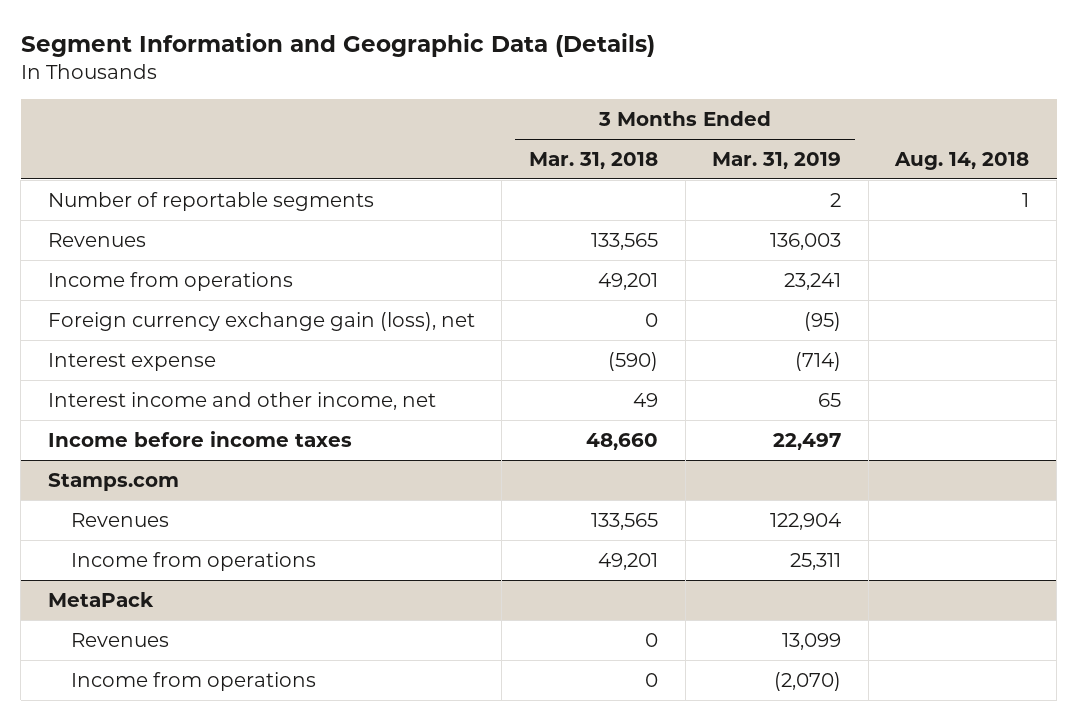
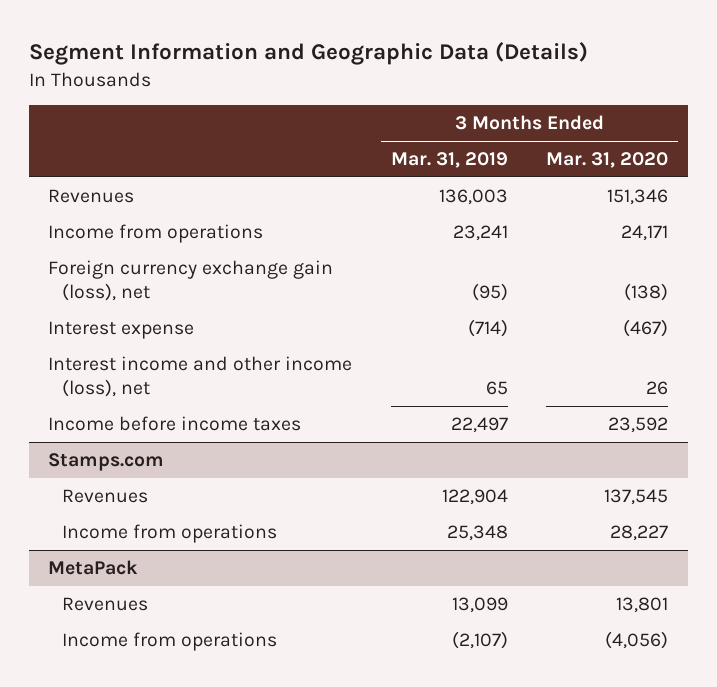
[528,151,658,169] Mar. 31, 2018 -> none
[894,151,1030,170] Aug. 14, 2018 -> none
none -> [546,152,669,169] Mar. 31, 2020
[47,191,374,211] Number of reportable segments -> none
[47,391,436,410] Interest income and other income, net -> [48,356,353,398] Interest income and other income (loss), net
[790,552,842,570] 25,311 -> [446,525,508,542] 25,348
[774,671,842,691] (2,070) -> [451,631,508,650] (2,107)

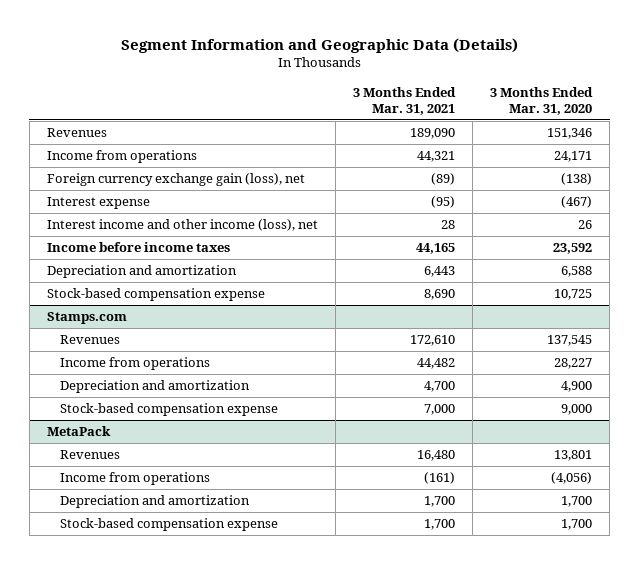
[390,152,508,169] Mar. 31, 2019 -> none
none -> [353,86,457,116] 3 Months Ended Mar. 31, 2021
none -> [46,265,237,279] Depreciation and amortization
none -> [46,288,265,302] Stock-based compensation expense
none -> [59,380,250,394] Depreciation and amortization
none -> [59,403,278,417] Stock-based compensation expense
none -> [59,495,250,509] Depreciation and amortization
none -> [59,518,278,532] Stock-based compensation expense

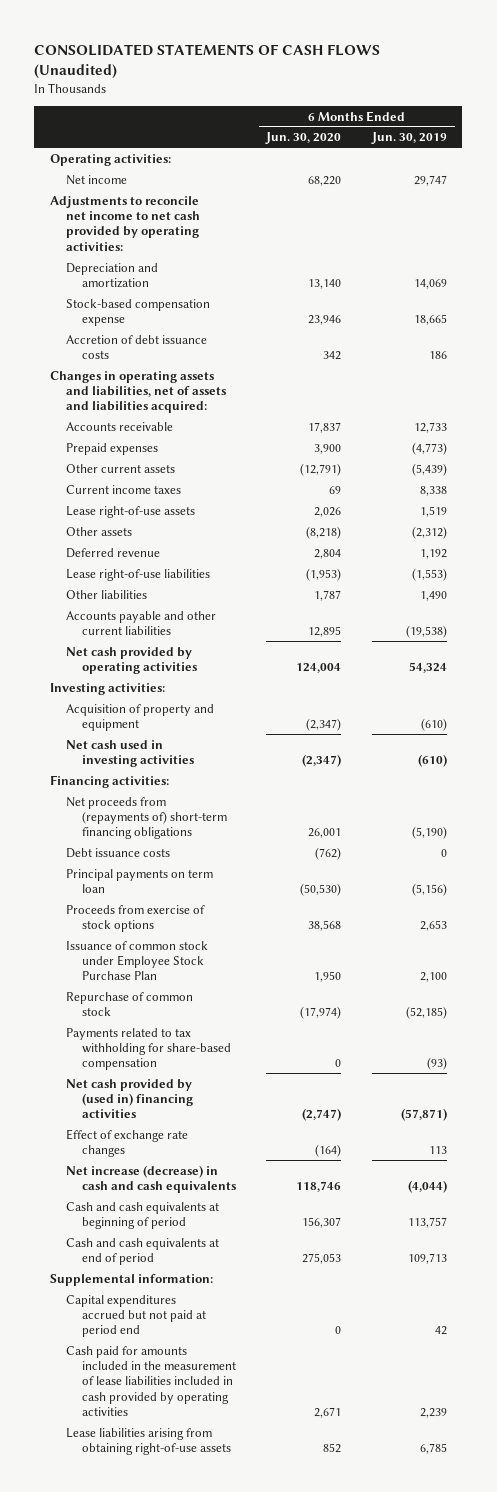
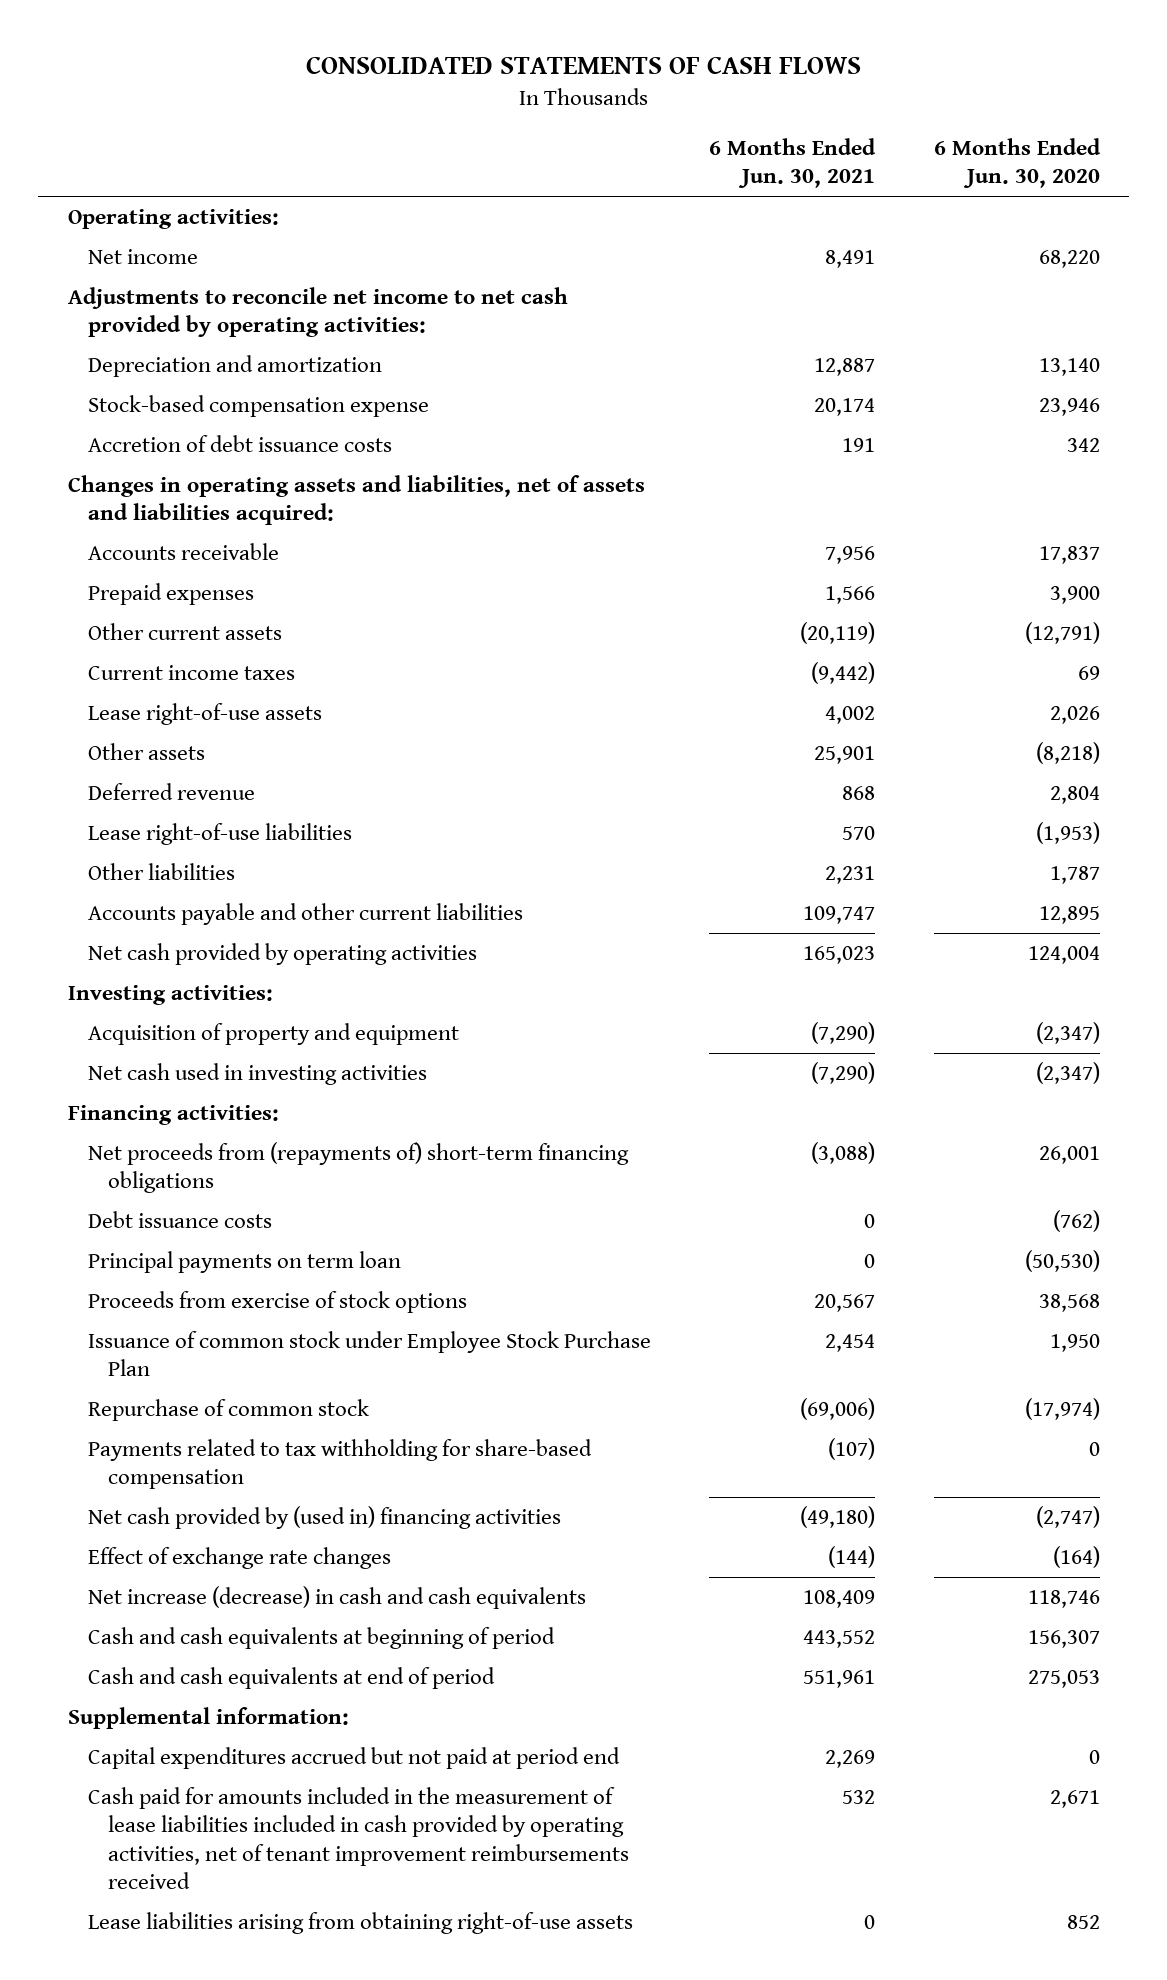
[34,43,381,80] CONSOLIDATED STATEMENTS OF CASH FLOWS (Unaudited) -> [305,56,861,75] CONSOLIDATED STATEMENTS OF CASH FLOWS
[371,132,448,145] Jun. 30, 2019 -> none
none -> [709,138,877,189] 6 Months Ended Jun. 30, 2021
[65,1345,236,1417] Cash paid for amounts included in the measurement of lease liabilities included in cash provided by operating activities -> [87,1786,629,1889] Cash paid for amounts included in the measurement of lease liabilities included in cash provided by operating activities, net of tenant improvement reimbursements received

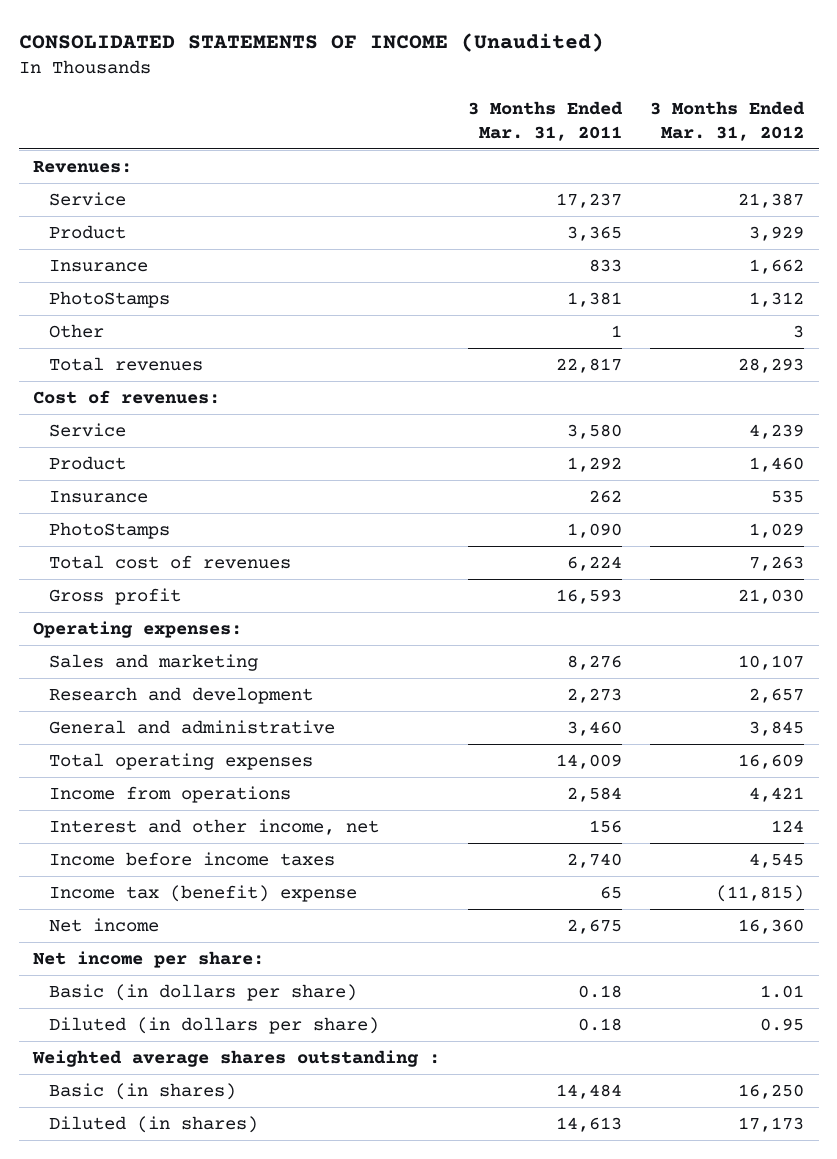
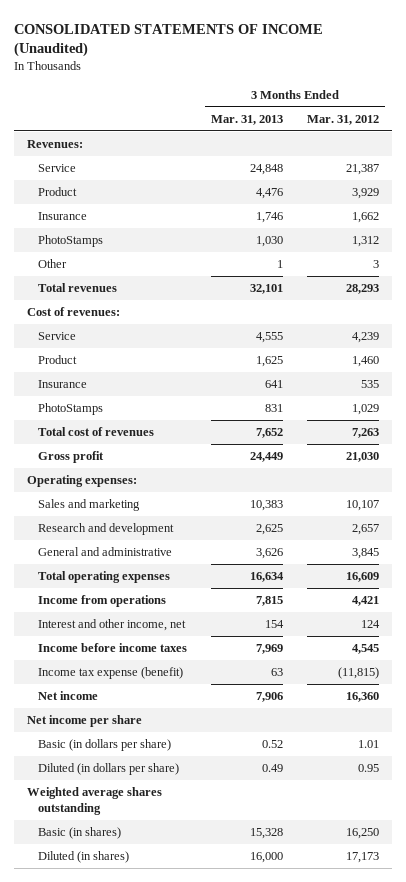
[468,101,624,142] 3 Months Ended Mar. 31, 2011 -> none
none -> [211,114,284,125] Mar. 31, 2013
[48,884,357,902] Income tax (benefit) expense -> [38,667,184,680] Income tax expense (benefit)
[32,950,264,968] Net income per share: -> [26,715,142,728] Net income per share
[31,1049,440,1067] Weighted average shares outstanding : -> [26,787,162,816] Weighted average shares outstanding

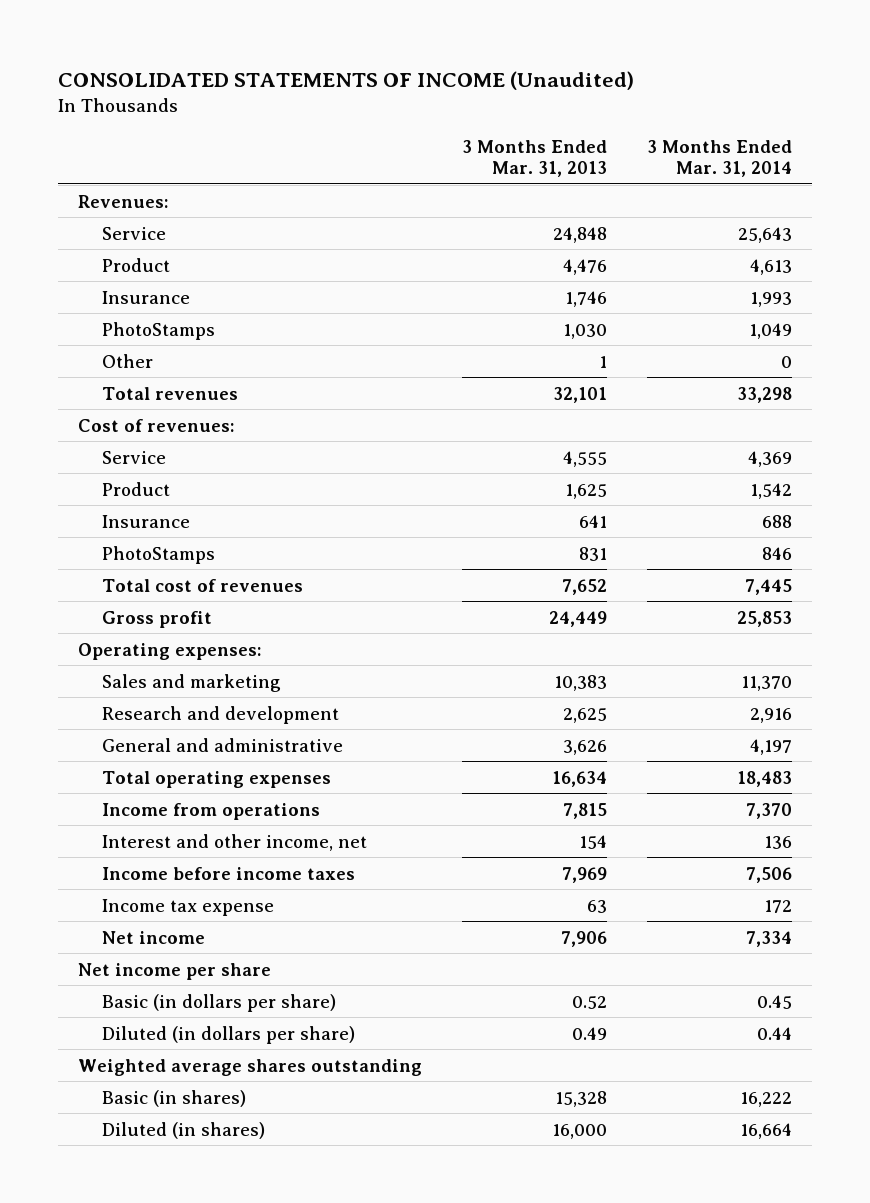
[307,114,380,125] Mar. 31, 2012 -> none
none -> [646,139,792,178] 3 Months Ended Mar. 31, 2014
[38,667,184,680] Income tax expense (benefit) -> [101,898,274,916] Income tax expense

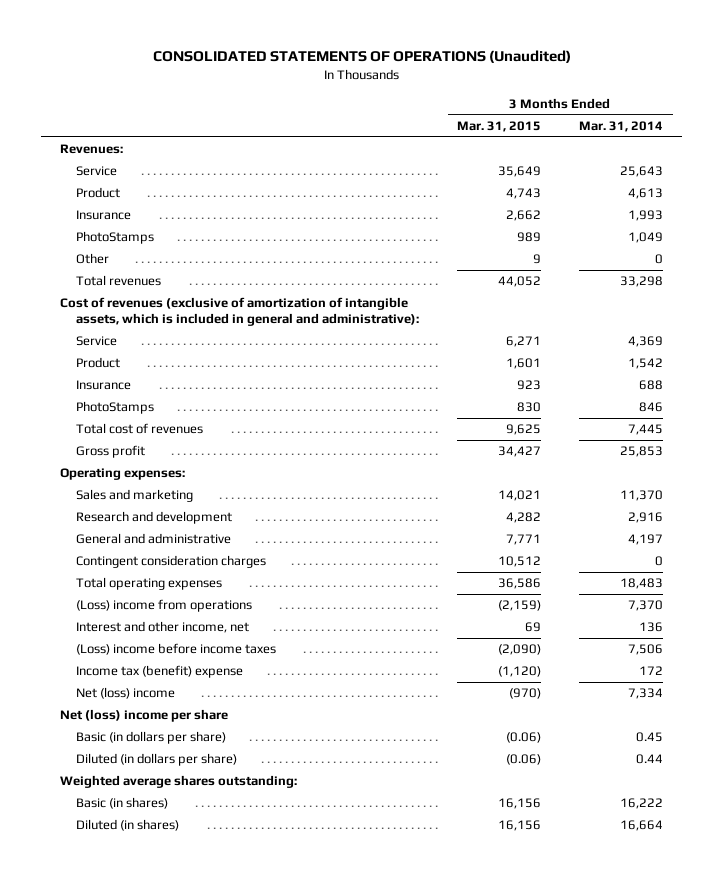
[58,70,635,90] CONSOLIDATED STATEMENTS OF INCOME (Unaudited) -> [152,50,571,64] CONSOLIDATED STATEMENTS OF OPERATIONS (Unaudited)
[461,139,607,178] 3 Months Ended Mar. 31, 2013 -> none
none -> [457,121,542,133] Mar. 31, 2015
[78,418,236,432] Cost of revenues: -> [59,297,420,326] Cost of revenues (exclusive of amortization of intangible assets, which is included in general and administrative):
none -> [76,555,267,569] Contingent consideration charges
[101,802,320,820] Income from operations -> [76,599,253,613] (Loss) income from operations
[101,866,355,880] Income before income taxes -> [76,643,277,656] (Loss) income before income taxes
[101,898,274,916] Income tax expense -> [76,665,244,679] Income tax (benefit) expense
[101,930,205,944] Net income -> [76,687,176,700] Net (loss) income
[78,962,272,980] Net income per share -> [59,709,228,723] Net (loss) income per share
[78,1058,423,1076] Weighted average shares outstanding -> [59,775,297,789] Weighted average shares outstanding:

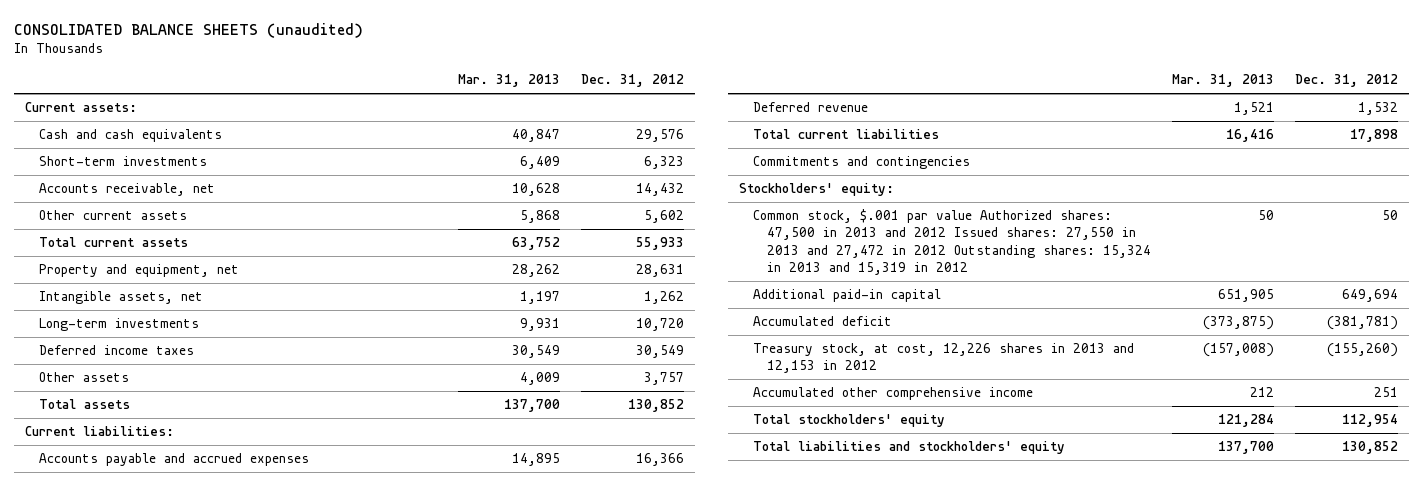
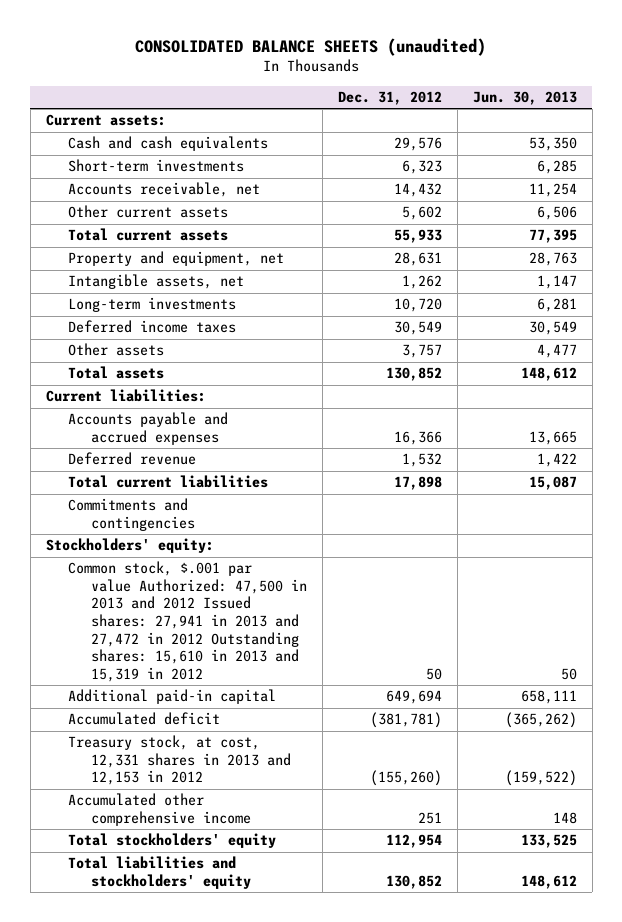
[457,74,560,88] Mar. 31, 2013 -> none
none -> [472,91,577,106] Jun. 30, 2013
[752,209,1151,276] Common stock, $.001 par value Authorized shares: 47,500 in 2013 and 2012 Issued shares: 27,550 in 2013 and 27,472 in 2012 Outstanding shares: 15,324 in 2013 and 15,319 in 2012 -> [68,561,308,682] Common stock, $.001 par value Authorized: 47,500 in 2013 and 2012 Issued shares: 27,941 in 2013 and 27,472 in 2012 Outstanding shares: 15,610 in 2013 and 15,319 in 2012
[752,343,1134,374] Treasury stock, at cost, 12,226 shares in 2013 and 12,153 in 2012 -> [68,735,292,786] Treasury stock, at cost, 12,331 shares in 2013 and 12,153 in 2012

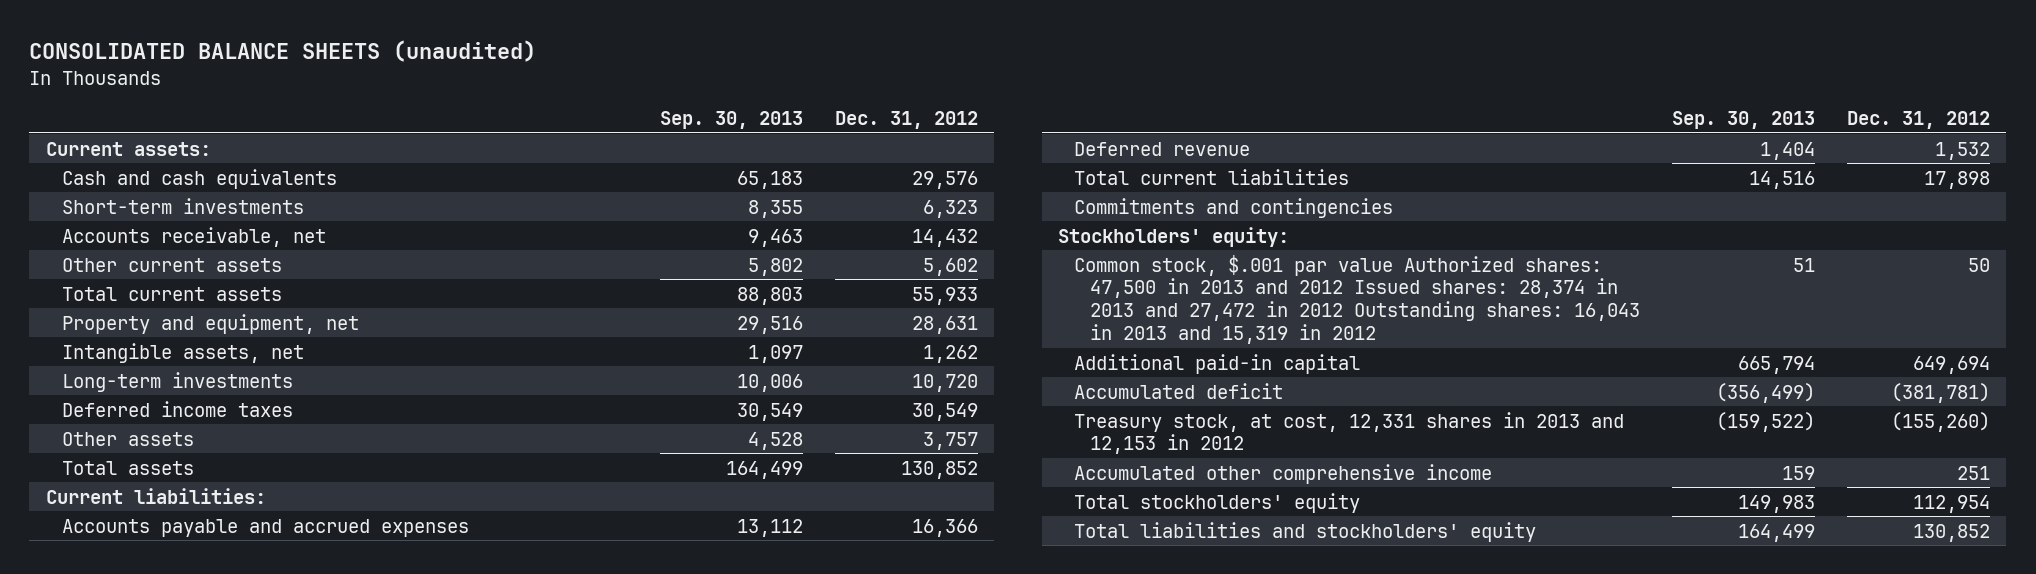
[472,91,577,106] Jun. 30, 2013 -> none
none -> [659,111,803,130] Sep. 30, 2013
[68,561,308,682] Common stock, $.001 par value Authorized: 47,500 in 2013 and 2012 Issued shares: 27,941 in 2013 and 27,472 in 2012 Outstanding shares: 15,610 in 2013 and 15,319 in 2012 -> [1073,254,1640,345] Common stock, $.001 par value Authorized shares: 47,500 in 2013 and 2012 Issued shares: 28,374 in 2013 and 27,472 in 2012 Outstanding shares: 16,043 in 2013 and 15,319 in 2012

